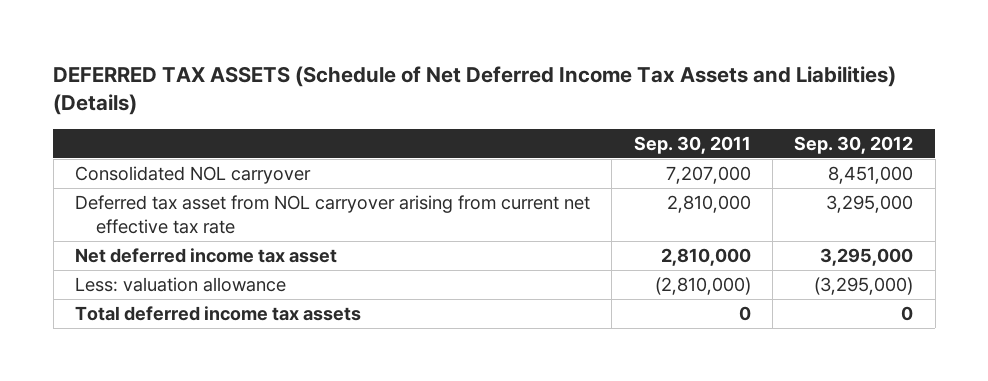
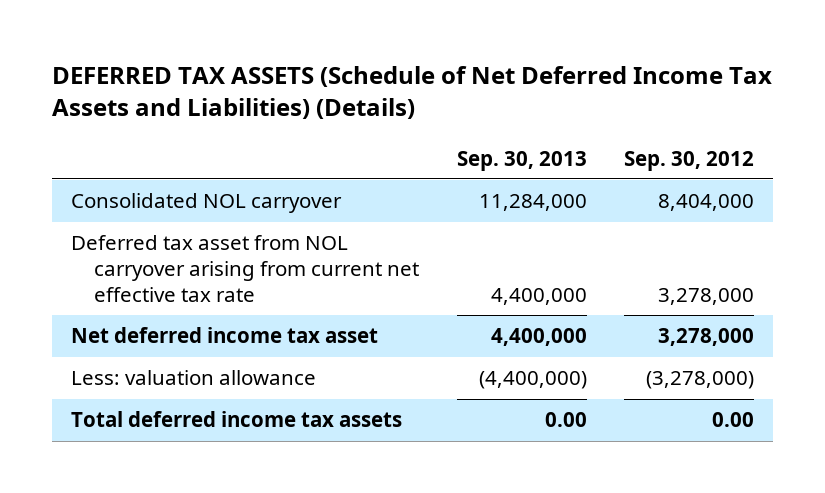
[633,135,751,154] Sep. 30, 2011 -> none
none -> [456,150,587,171] Sep. 30, 2013
[828,166,914,185] 8,451,000 -> [658,194,755,212] 8,404,000
[826,195,914,214] 3,295,000 -> [658,287,755,305] 3,278,000
[820,248,914,267] 3,295,000 -> [658,328,755,347] 3,278,000
[814,277,914,296] (3,295,000) -> [646,371,755,390] (3,278,000)
[901,306,914,322] 0 -> [712,412,755,428] 0.00

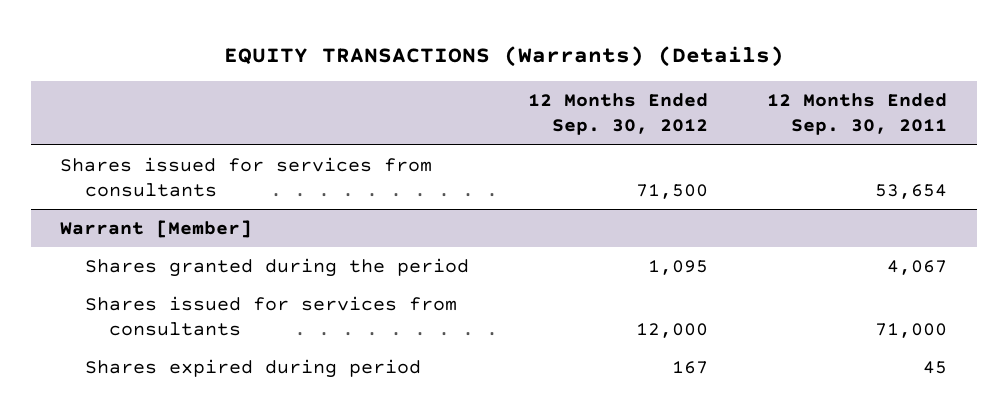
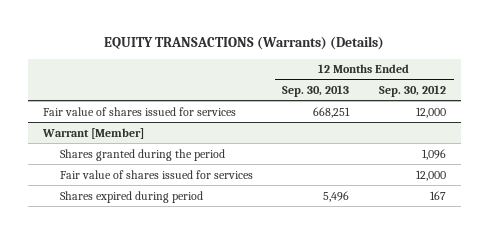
[766,93,947,136] 12 Months Ended Sep. 30, 2011 -> none
none -> [282,85,350,98] Sep. 30, 2013
[60,157,433,198] Shares issued for services from consultants -> none
none -> [42,106,236,116] Fair value of shares issued for services
[84,296,457,337] Shares issued for services from consultants -> none
[647,260,708,276] 1,095 -> [422,148,447,160] 1,096
none -> [59,169,253,179] Fair value of shares issued for services

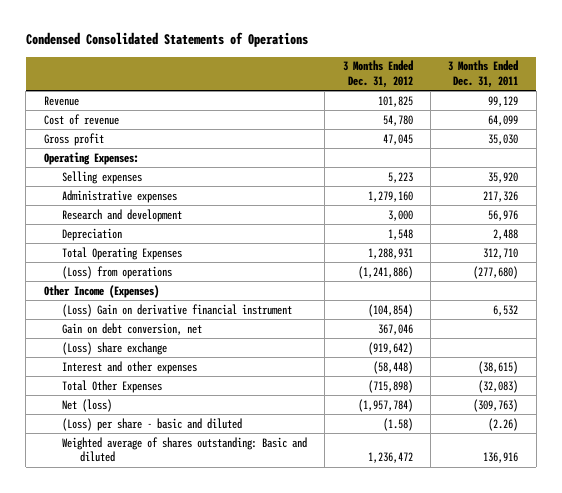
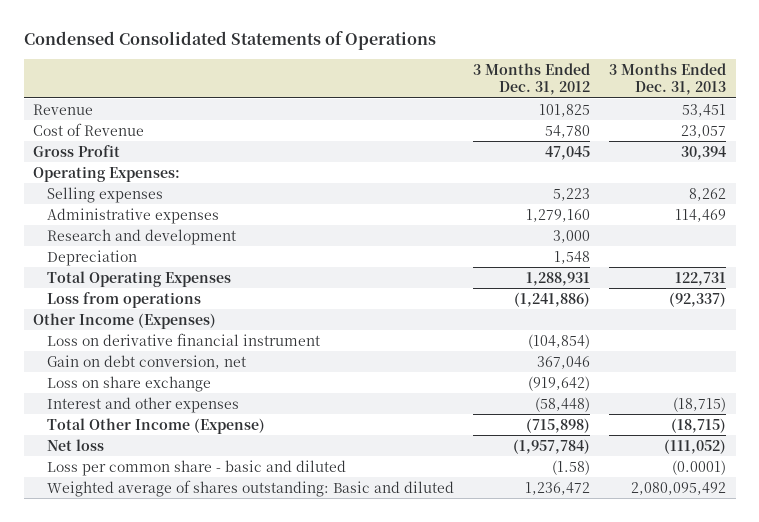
[448,60,519,88] 3 Months Ended Dec. 31, 2011 -> none
none -> [608,62,726,96] 3 Months Ended Dec. 31, 2013
[43,113,119,125] Cost of revenue -> [33,122,145,136] Cost of Revenue
[43,132,104,146] Gross profit -> [33,144,121,157] Gross Profit
[61,265,172,279] (Loss) from operations -> [46,291,201,308] Loss from operations
[61,303,292,317] (Loss) Gain on derivative financial instrument -> [46,332,320,346] Loss on derivative financial instrument
[61,341,167,355] (Loss) share exchange -> [46,375,211,392] Loss on share exchange
[61,379,162,393] Total Other Expenses -> [46,417,265,434] Total Other Income (Expense)
[61,398,112,412] Net (loss) -> [46,438,104,451] Net loss
[61,417,242,431] (Loss) per share - basic and diluted -> [46,459,346,476] Loss per common share - basic and diluted

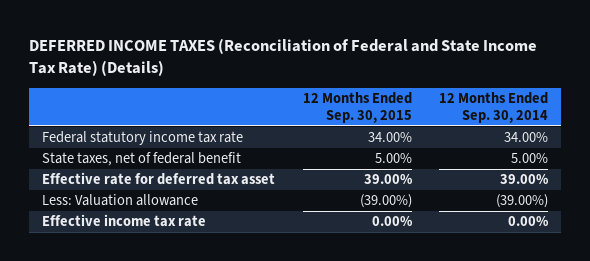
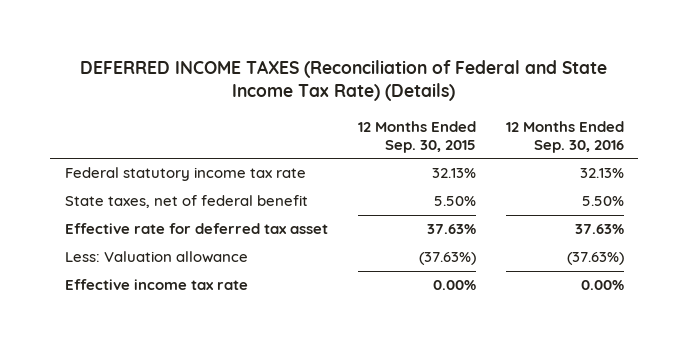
[438,91,548,123] 12 Months Ended Sep. 30, 2014 -> none
none -> [505,120,624,153] 12 Months Ended Sep. 30, 2016
[367,132,412,143] 34.00% -> [431,168,476,179] 32.13%
[374,153,412,164] 5.00% -> [433,196,476,207] 5.50%
[363,174,413,185] 39.00% -> [426,224,476,235] 37.63%
[359,194,412,209] (39.00%) -> [418,252,476,266] (37.63%)

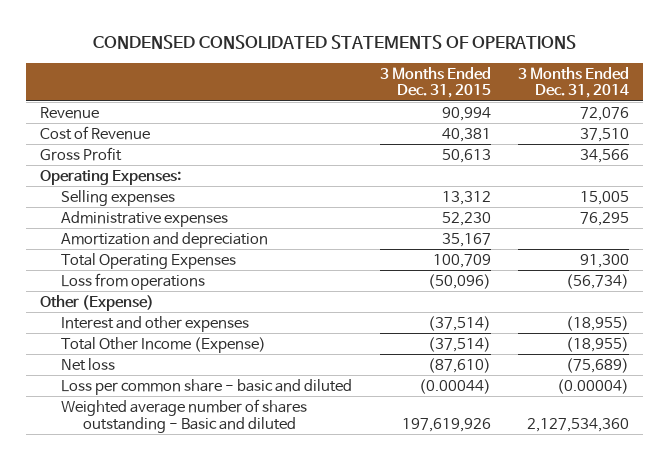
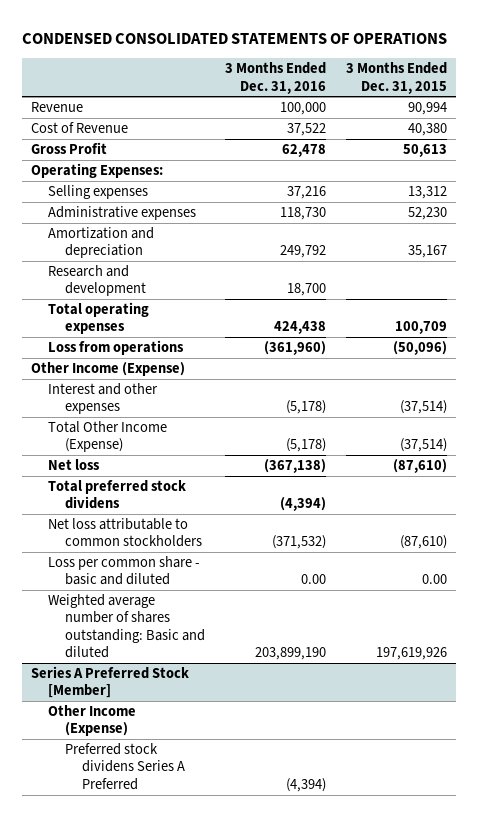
[518,66,630,99] 3 Months Ended Dec. 31, 2014 -> none
none -> [224,62,326,94] 3 Months Ended Dec. 31, 2016
[441,127,491,142] 40,381 -> [407,123,447,137] 40,380
none -> [48,265,147,297] Research and development
[61,252,237,269] Total Operating Expenses -> [48,302,150,335] Total operating expenses
[39,294,154,311] Other (Expense) -> [31,362,186,377] Other Income (Expense)
none -> [48,480,187,510] Total preferred stock dividens
none -> [48,518,203,548] Net loss attributable to common stockholders
[418,378,491,394] (0.00044) -> [421,574,447,585] 0.00
[61,398,308,433] Weighted average number of shares outstanding - Basic and diluted -> [48,594,206,658] Weighted average number of shares outstanding: Basic and diluted
none -> [31,666,190,699] Series A Preferred Stock [Member]
none -> [48,705,137,737] Other Income (Expense)
none -> [65,743,186,790] Preferred stock dividens Series A Preferred

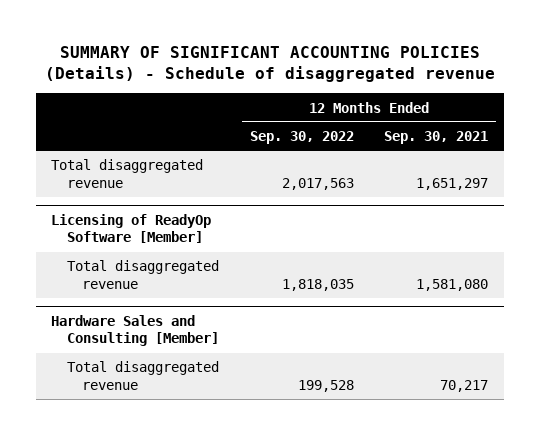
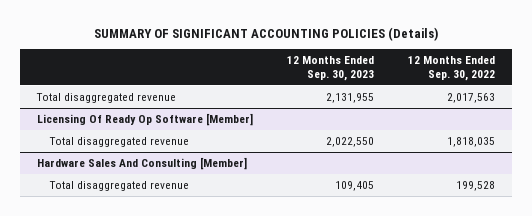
[44,45,495,83] SUMMARY OF SIGNIFICANT ACCOUNTING POLICIES (Details) - Schedule of disaggregated revenue -> [93,26,438,41] SUMMARY OF SIGNIFICANT ACCOUNTING POLICIES (Details)
[384,131,489,145] Sep. 30, 2021 -> none
none -> [286,56,374,81] 12 Months Ended Sep. 30, 2023
[51,214,212,244] Licensing of ReadyOp Software [Member] -> [36,113,253,127] Licensing Of Ready Op Software [Member]
[51,315,219,347] Hardware Sales and Consulting [Member] -> [36,157,247,171] Hardware Sales And Consulting [Member]

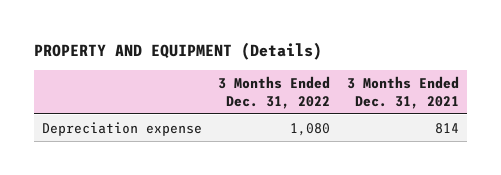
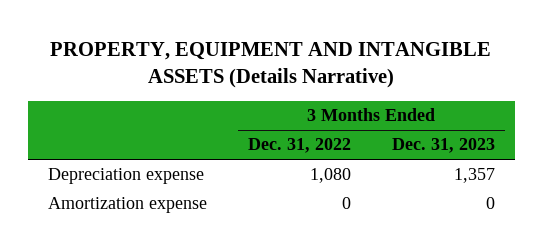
[33,41,322,60] PROPERTY AND EQUIPMENT (Details) -> [50,41,492,89] PROPERTY, EQUIPMENT AND INTANGIBLE ASSETS (Details Narrative)
[346,75,459,109] 3 Months Ended Dec. 31, 2021 -> none
none -> [391,138,495,154] Dec. 31, 2023
none -> [48,197,208,214] Amortization expense

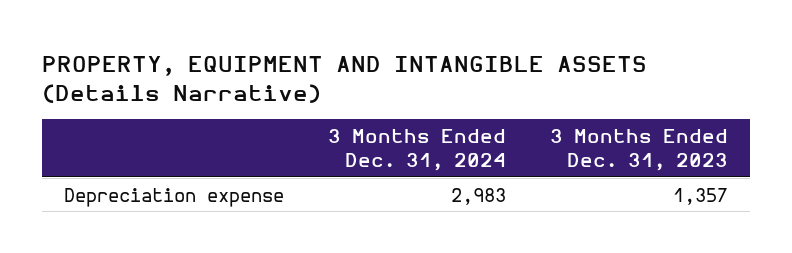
[247,138,351,154] Dec. 31, 2022 -> none
none -> [328,129,507,172] 3 Months Ended Dec. 31, 2024
[48,197,208,214] Amortization expense -> none

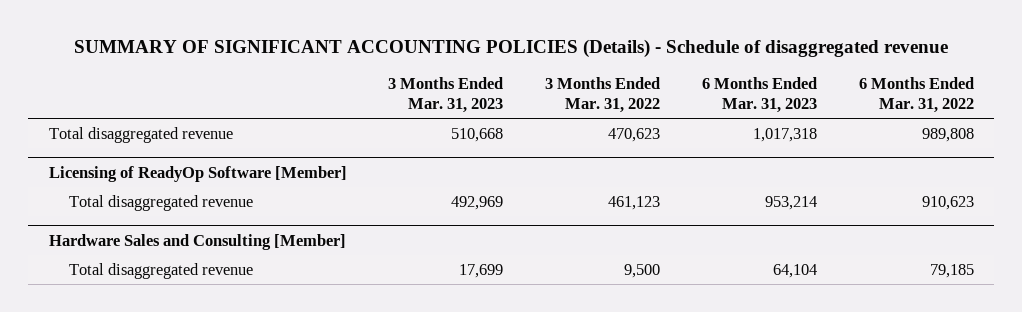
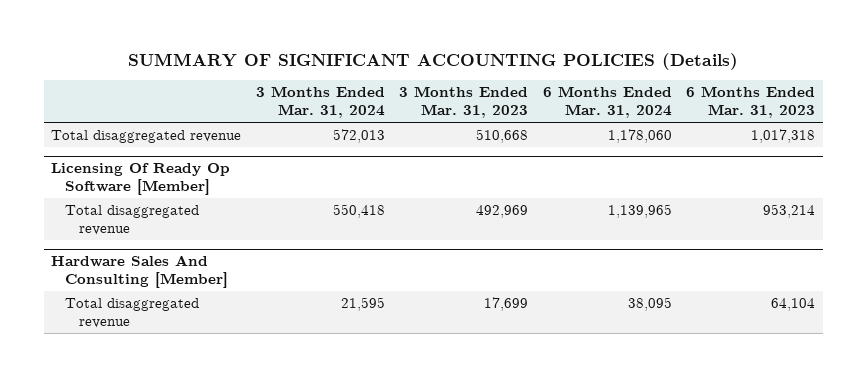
[74,39,949,59] SUMMARY OF SIGNIFICANT ACCOUNTING POLICIES (Details) - Schedule of disaggregated revenue -> [128,52,739,70] SUMMARY OF SIGNIFICANT ACCOUNTING POLICIES (Details)
[545,77,661,113] 3 Months Ended Mar. 31, 2022 -> none
[858,77,974,113] 6 Months Ended Mar. 31, 2022 -> none
none -> [255,85,385,119] 3 Months Ended Mar. 31, 2024
none -> [542,85,672,119] 6 Months Ended Mar. 31, 2024
[48,165,347,182] Licensing of ReadyOp Software [Member] -> [50,163,230,196] Licensing Of Ready Op Software [Member]
[48,233,346,250] Hardware Sales and Consulting [Member] -> [50,255,228,289] Hardware Sales And Consulting [Member]

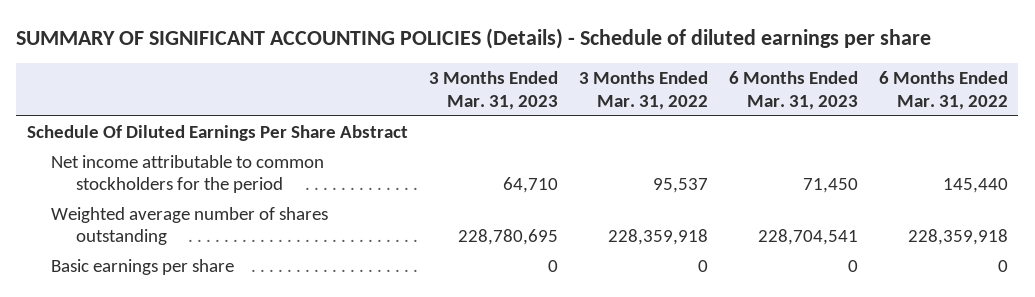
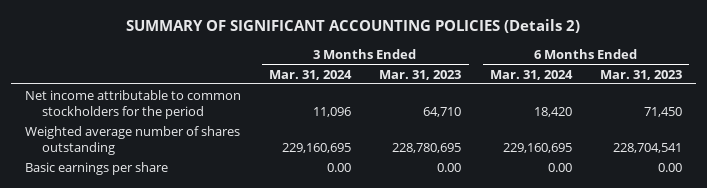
[16,27,932,49] SUMMARY OF SIGNIFICANT ACCOUNTING POLICIES (Details) - Schedule of diluted earnings per share -> [126,19,581,34] SUMMARY OF SIGNIFICANT ACCOUNTING POLICIES (Details 2)
[578,71,708,110] 3 Months Ended Mar. 31, 2022 -> none
[878,71,1008,110] 6 Months Ended Mar. 31, 2022 -> none
none -> [269,69,353,80] Mar. 31, 2024
none -> [489,69,573,80] Mar. 31, 2024
[26,125,408,142] Schedule Of Diluted Earnings Per Share Abstract -> none
[547,260,558,273] 0 -> [437,162,462,172] 0.00
[847,260,858,273] 0 -> [658,162,683,172] 0.00

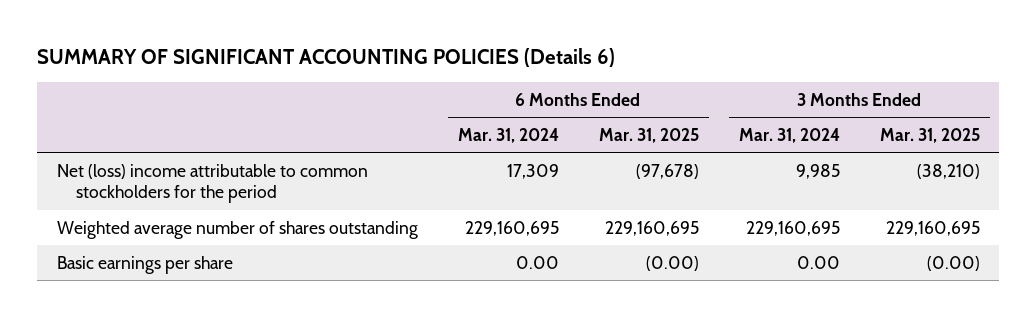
[126,19,581,34] SUMMARY OF SIGNIFICANT ACCOUNTING POLICIES (Details 2) -> [36,48,615,68] SUMMARY OF SIGNIFICANT ACCOUNTING POLICIES (Details 6)
[379,69,462,80] Mar. 31, 2023 -> none
[600,69,683,80] Mar. 31, 2023 -> none
none -> [598,128,699,144] Mar. 31, 2025
none -> [879,128,980,144] Mar. 31, 2025
[24,89,241,119] Net income attributable to common stockholders for the period -> [56,163,368,204] Net (loss) income attributable to common stockholders for the period
[313,106,352,117] 11,096 -> [795,163,840,179] 9,985
[533,106,572,117] 18,420 -> [506,163,559,179] 17,309

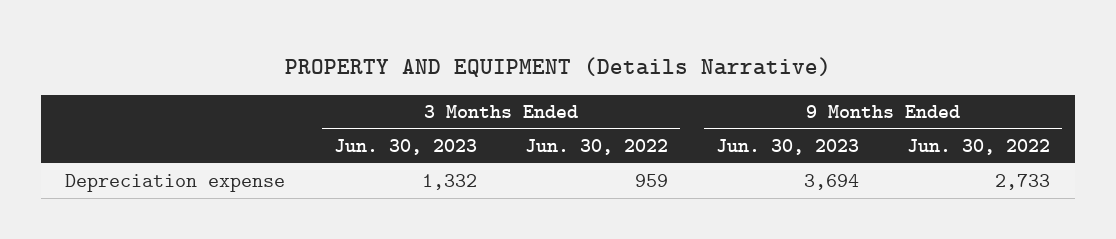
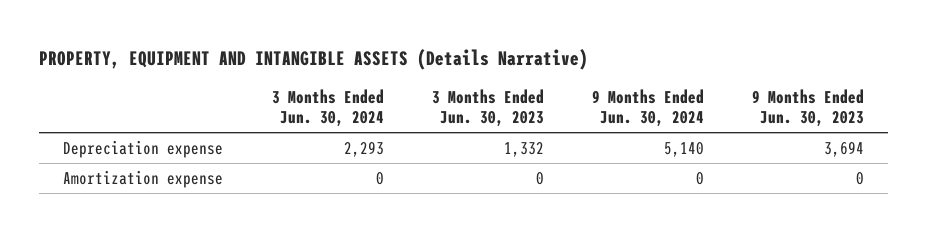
[284,56,831,77] PROPERTY AND EQUIPMENT (Details Narrative) -> [39,49,589,71] PROPERTY, EQUIPMENT AND INTANGIBLE ASSETS (Details Narrative)
[524,139,668,156] Jun. 30, 2022 -> none
[907,139,1051,156] Jun. 30, 2022 -> none
none -> [271,89,384,128] 3 Months Ended Jun. 30, 2024
none -> [592,89,705,128] 9 Months Ended Jun. 30, 2024
none -> [63,169,224,188] Amortization expense

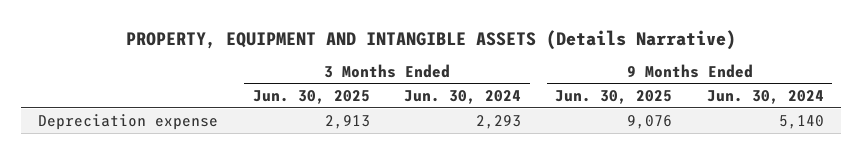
[431,89,544,128] 3 Months Ended Jun. 30, 2023 -> none
[752,89,865,128] 9 Months Ended Jun. 30, 2023 -> none
none -> [252,90,370,105] Jun. 30, 2025
none -> [555,90,673,105] Jun. 30, 2025
[63,169,224,188] Amortization expense -> none

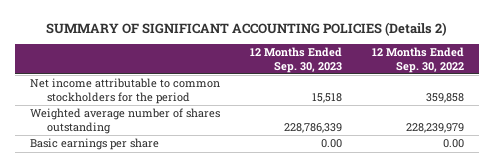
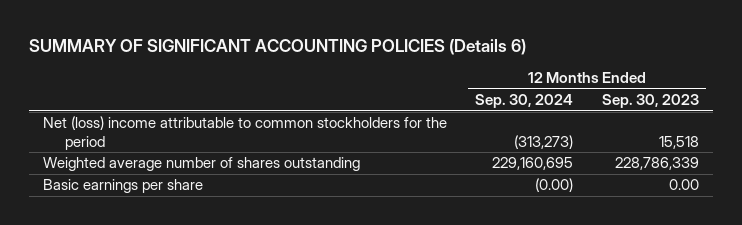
[46,21,448,36] SUMMARY OF SIGNIFICANT ACCOUNTING POLICIES (Details 2) -> [28,38,526,55] SUMMARY OF SIGNIFICANT ACCOUNTING POLICIES (Details 6)
[372,47,465,73] 12 Months Ended Sep. 30, 2022 -> none
none -> [475,93,574,108] Sep. 30, 2024
[30,78,221,104] Net income attributable to common stockholders for the period -> [42,116,447,150] Net (loss) income attributable to common stockholders for the period

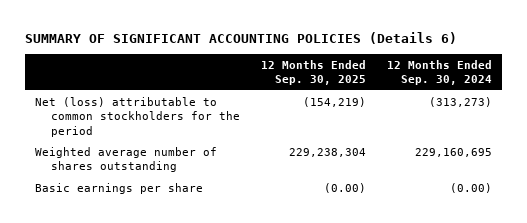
[601,93,699,108] Sep. 30, 2023 -> none
none -> [260,59,366,86] 12 Months Ended Sep. 30, 2025
[42,116,447,150] Net (loss) income attributable to common stockholders for the period -> [35,96,241,137] Net (loss) attributable to common stockholders for the period

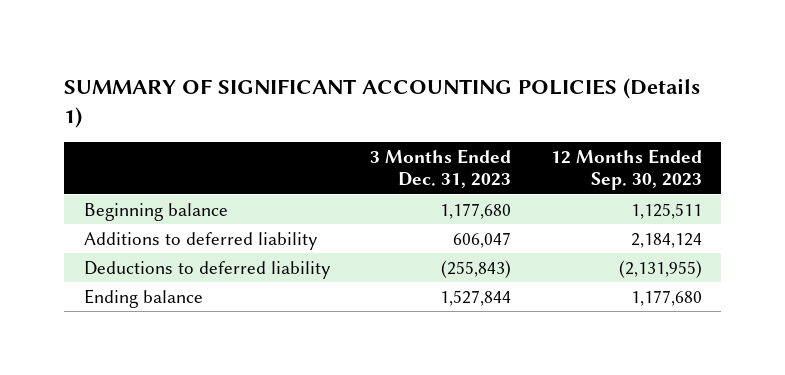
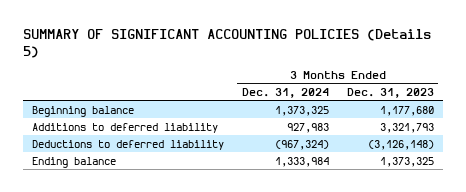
[63,77,700,129] SUMMARY OF SIGNIFICANT ACCOUNTING POLICIES (Details 1) -> [22,29,431,58] SUMMARY OF SIGNIFICANT ACCOUNTING POLICIES (Details 5)
[550,148,702,191] 12 Months Ended Sep. 30, 2023 -> none
none -> [241,88,329,99] Dec. 31, 2024
[453,231,512,248] 606,047 -> [379,122,434,133] 3,321,793
[441,259,512,278] (255,843) -> [367,139,434,150] (3,126,148)
[440,289,512,306] 1,527,844 -> [379,156,434,167] 1,373,325

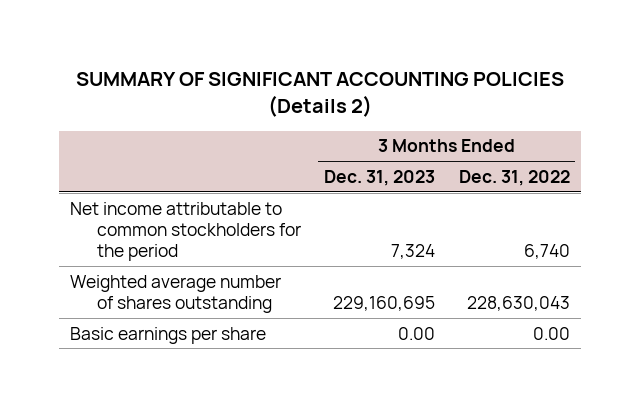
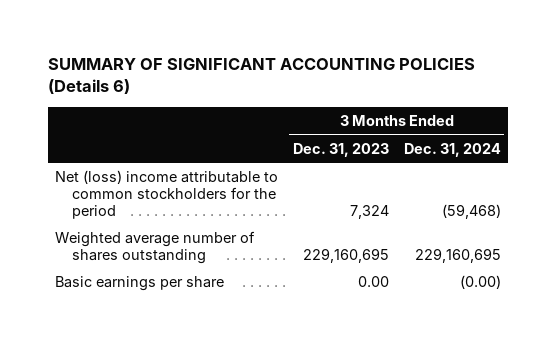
[76,71,565,118] SUMMARY OF SIGNIFICANT ACCOUNTING POLICIES (Details 2) -> [47,58,475,95] SUMMARY OF SIGNIFICANT ACCOUNTING POLICIES (Details 6)
[458,169,570,186] Dec. 31, 2022 -> none
none -> [403,142,501,157] Dec. 31, 2024
[70,201,301,262] Net income attributable to common stockholders for the period -> [55,170,279,219] Net (loss) income attributable to common stockholders for the period

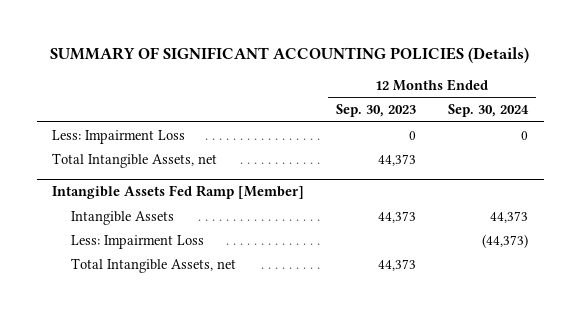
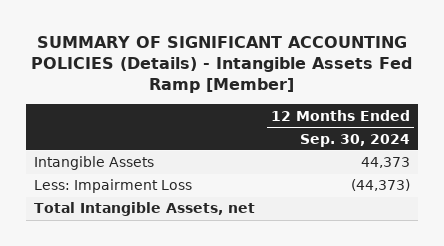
[50,47,530,64] SUMMARY OF SIGNIFICANT ACCOUNTING POLICIES (Details) -> [31,35,413,94] SUMMARY OF SIGNIFICANT ACCOUNTING POLICIES (Details) - Intangible Assets Fed Ramp [Member]
[336,104,417,118] Sep. 30, 2023 -> none
[52,129,186,144] Less: Impairment Loss -> none
[52,152,218,168] Total Intangible Assets, net -> none
[52,185,305,200] Intangible Assets Fed Ramp [Member] -> none

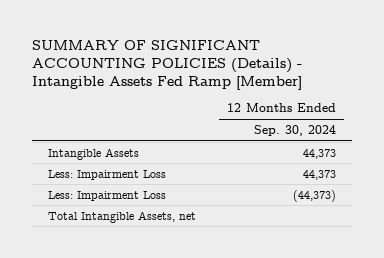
none -> [47,169,166,180] Less: Impairment Loss

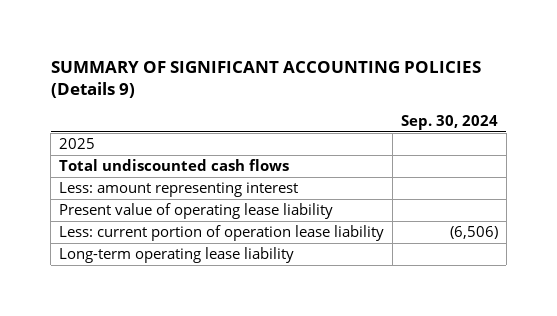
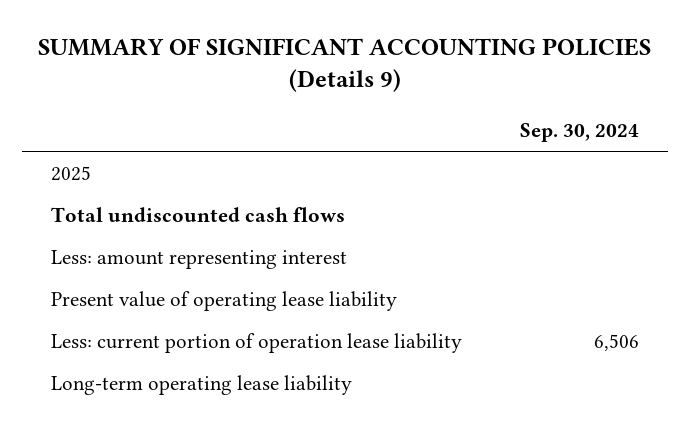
[449,225,498,239] (6,506) -> [593,334,639,352] 6,506

